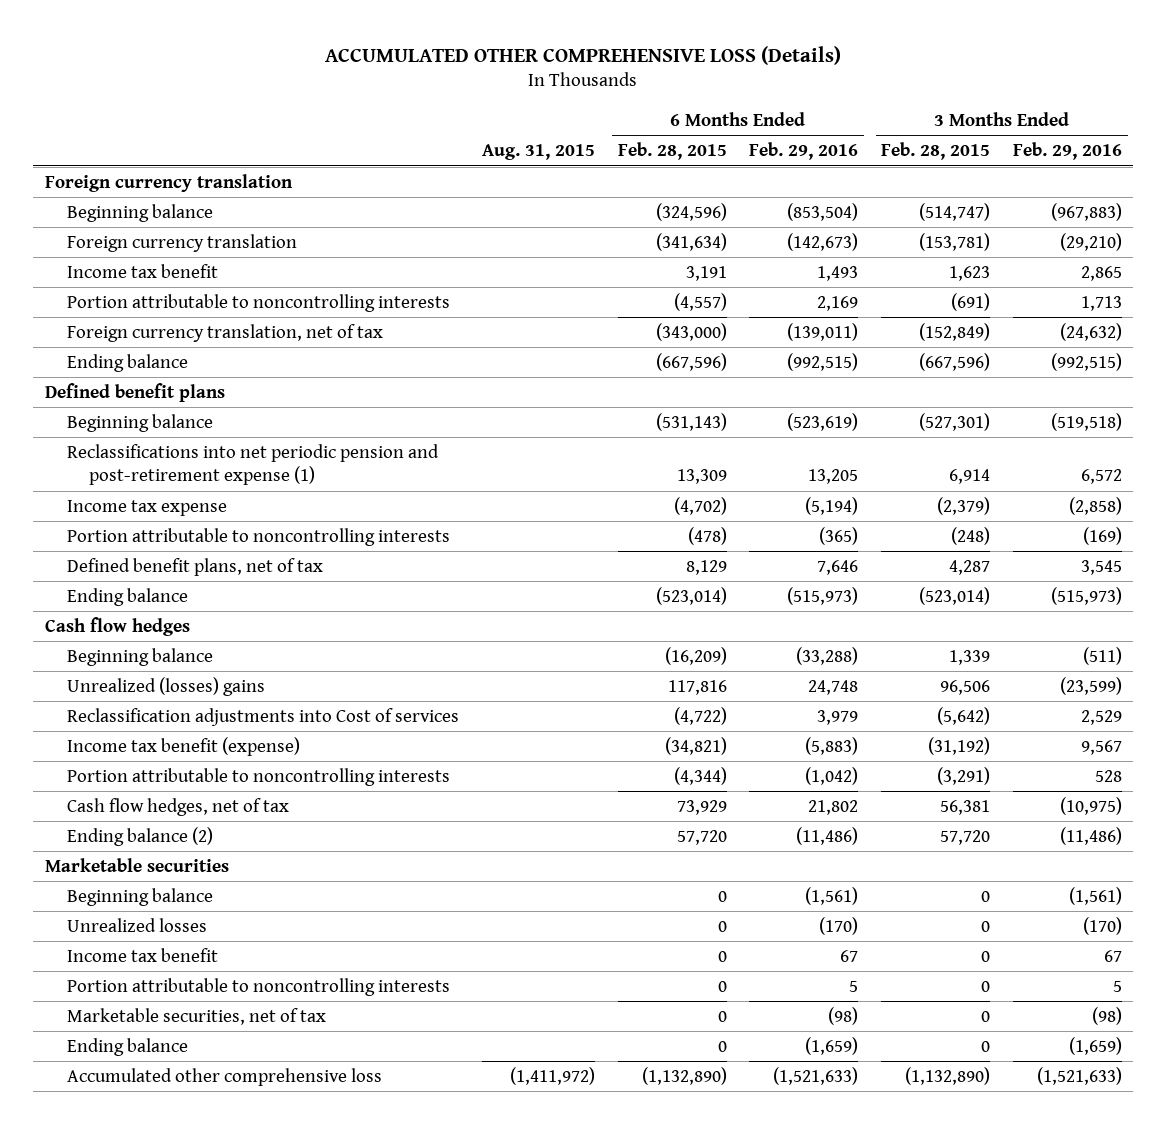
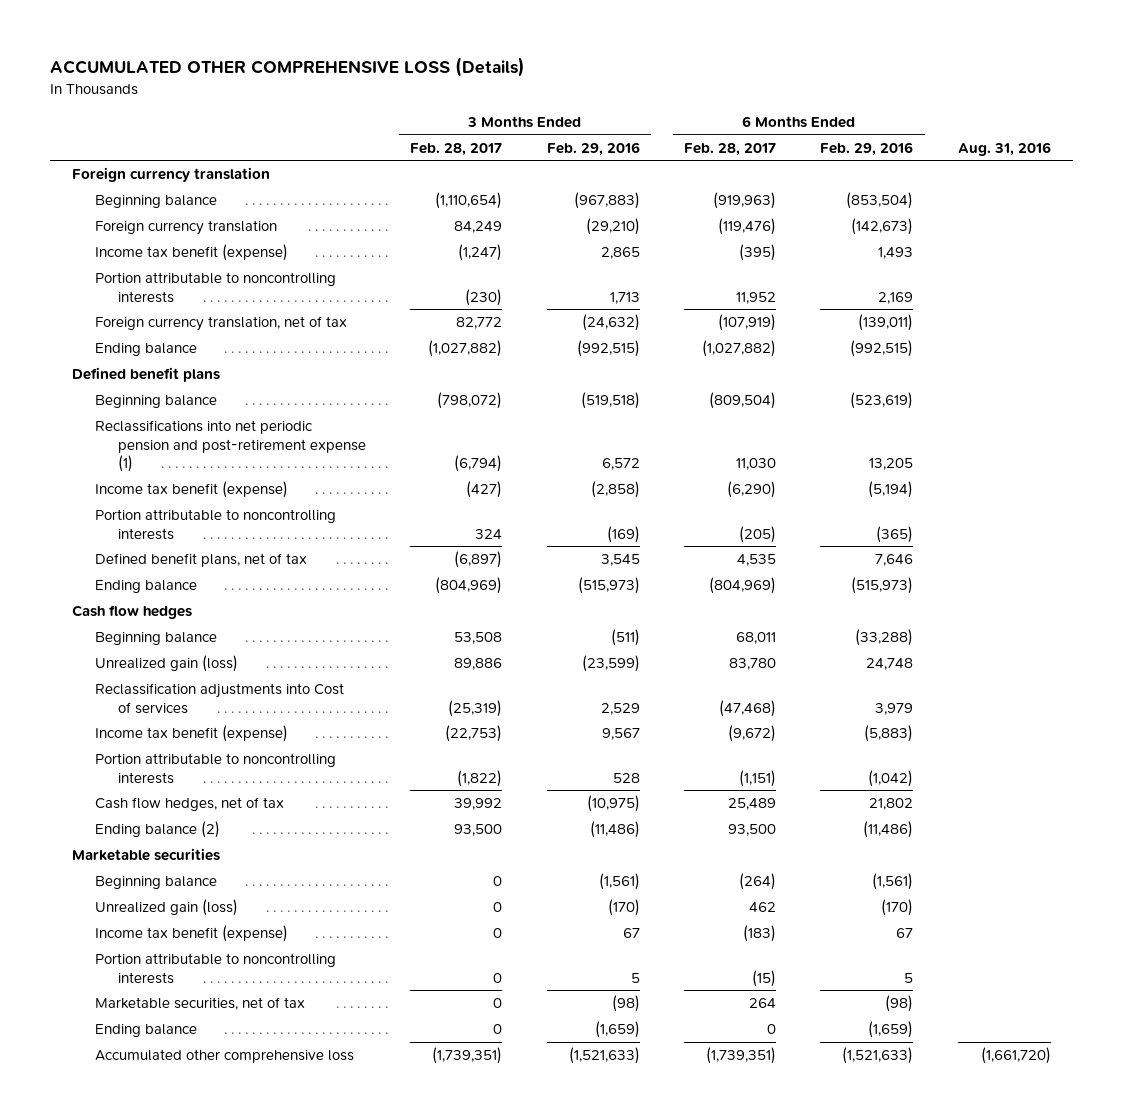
[481,144,595,161] Aug. 31, 2015 -> none
[617,142,727,161] Feb. 28, 2015 -> none
[881,142,991,161] Feb. 28, 2015 -> none
none -> [410,142,503,156] Feb. 28, 2017
none -> [683,142,776,156] Feb. 28, 2017
none -> [957,141,1051,156] Aug. 31, 2016
[67,263,219,278] Income tax benefit -> [94,244,288,262] Income tax benefit (expense)
[67,499,228,516] Income tax expense -> [94,481,288,499] Income tax benefit (expense)
[67,676,266,696] Unrealized (losses) gains -> [94,655,238,673] Unrealized gain (loss)
[67,917,208,932] Unrealized losses -> [94,899,238,917] Unrealized gain (loss)
[67,947,219,962] Income tax benefit -> [94,925,288,943] Income tax benefit (expense)

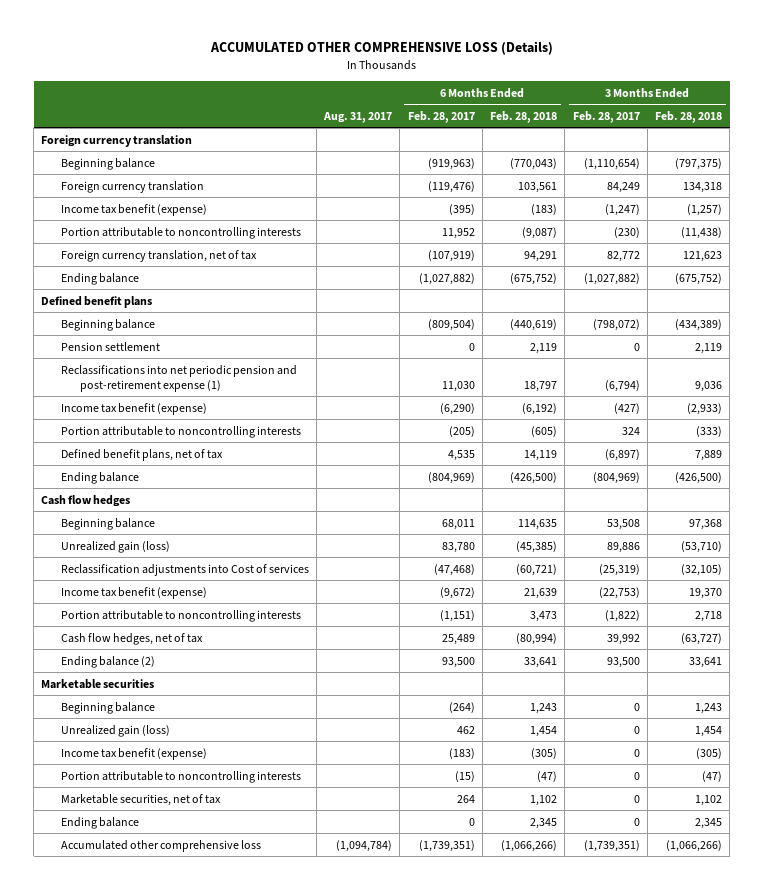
[546,141,640,156] Feb. 29, 2016 -> none
[820,141,914,156] Feb. 29, 2016 -> none
[957,141,1051,156] Aug. 31, 2016 -> none
none -> [323,111,393,123] Aug. 31, 2017
none -> [490,110,558,123] Feb. 28, 2018
none -> [655,110,723,123] Feb. 28, 2018
none -> [60,341,160,351] Pension settlement

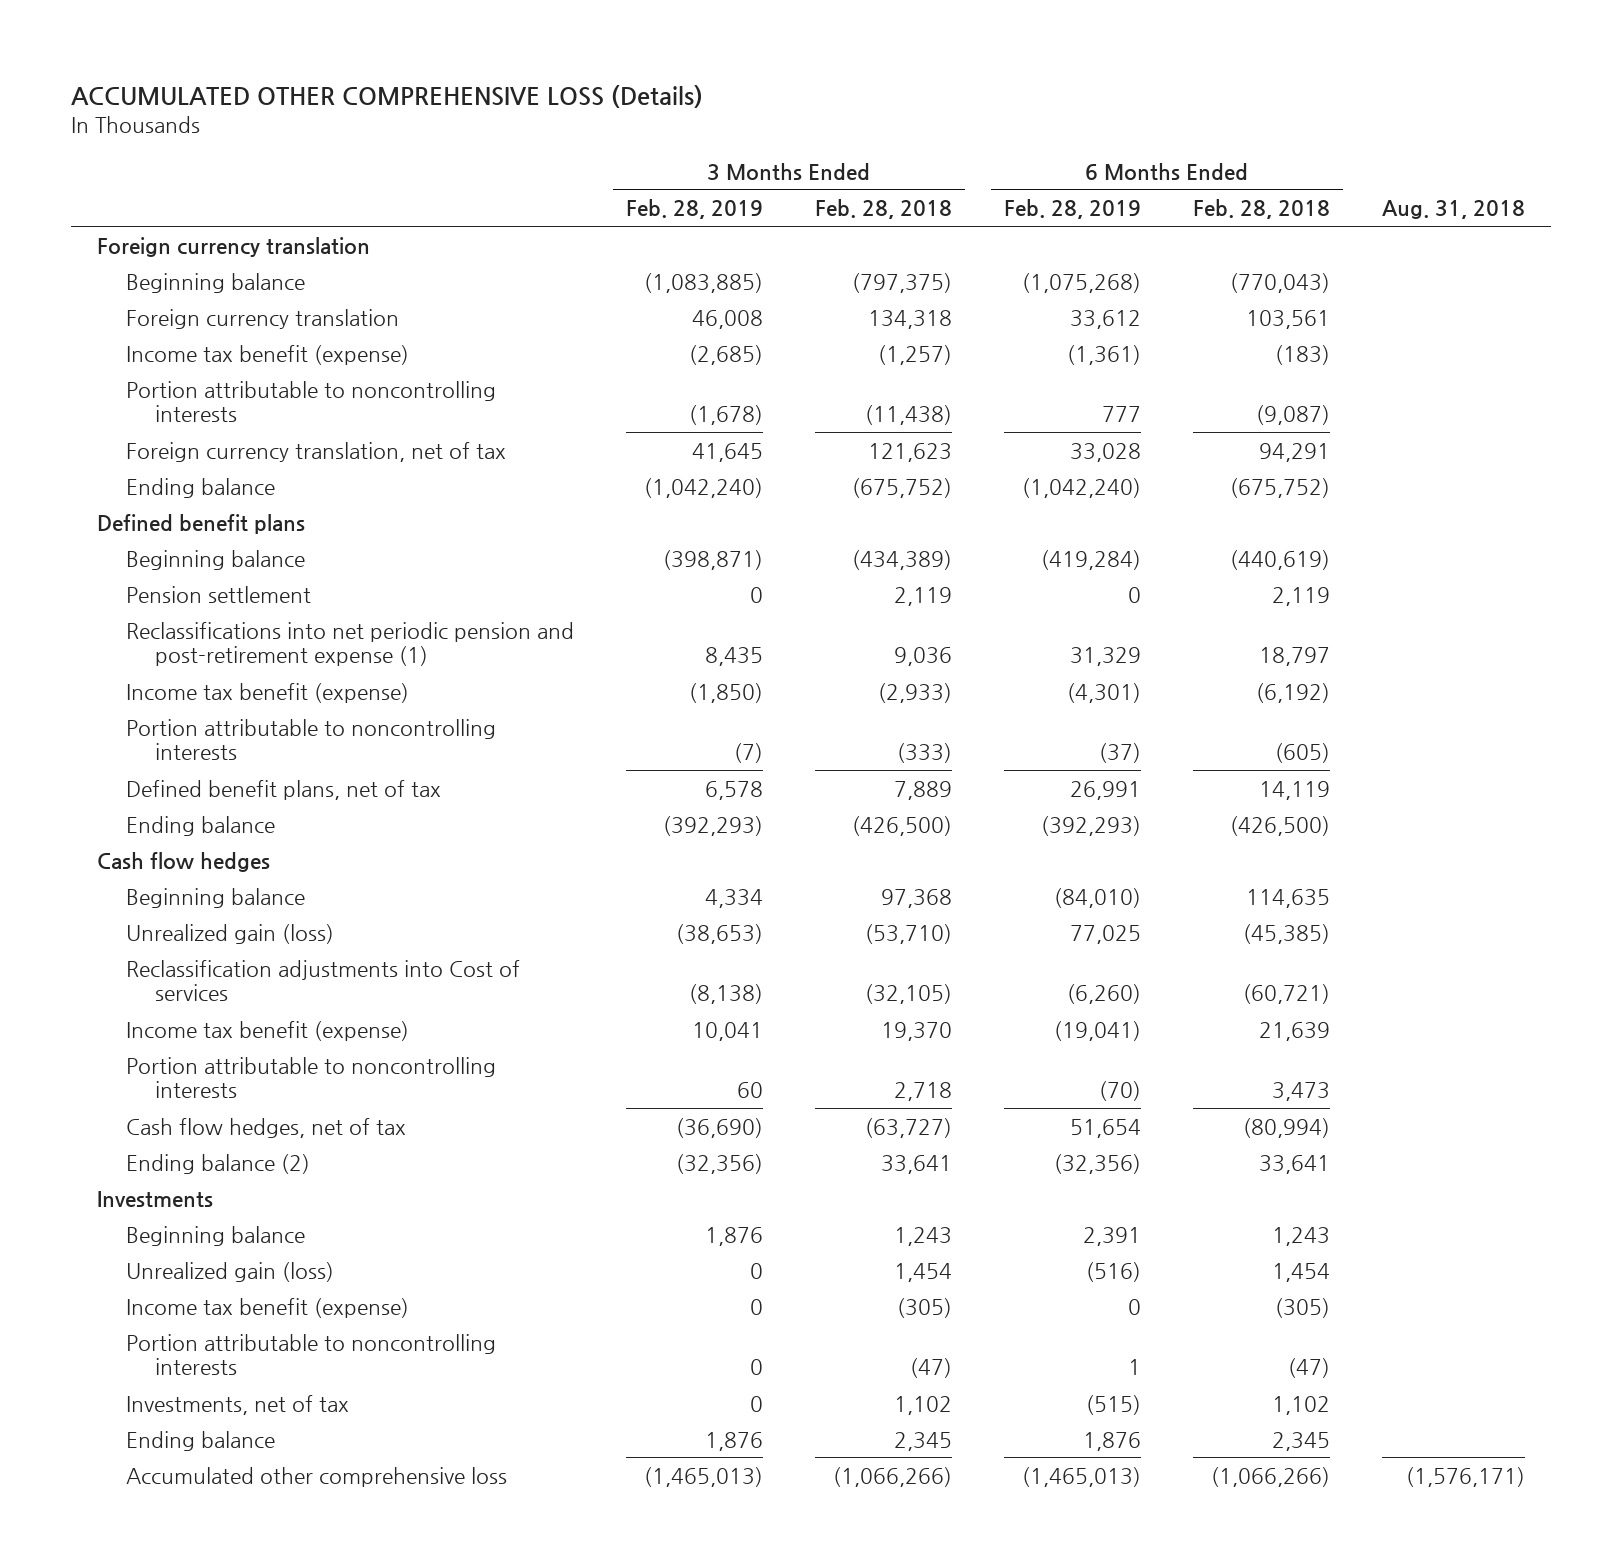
[323,111,393,123] Aug. 31, 2017 -> none
[407,110,475,123] Feb. 28, 2017 -> none
[572,110,640,123] Feb. 28, 2017 -> none
none -> [625,199,763,220] Feb. 28, 2019
none -> [1004,199,1142,220] Feb. 28, 2019
none -> [1382,200,1526,220] Aug. 31, 2018
[41,678,155,689] Marketable securities -> [97,1190,214,1207] Investments
[60,793,221,806] Marketable securities, net of tax -> [125,1394,349,1415] Investments, net of tax

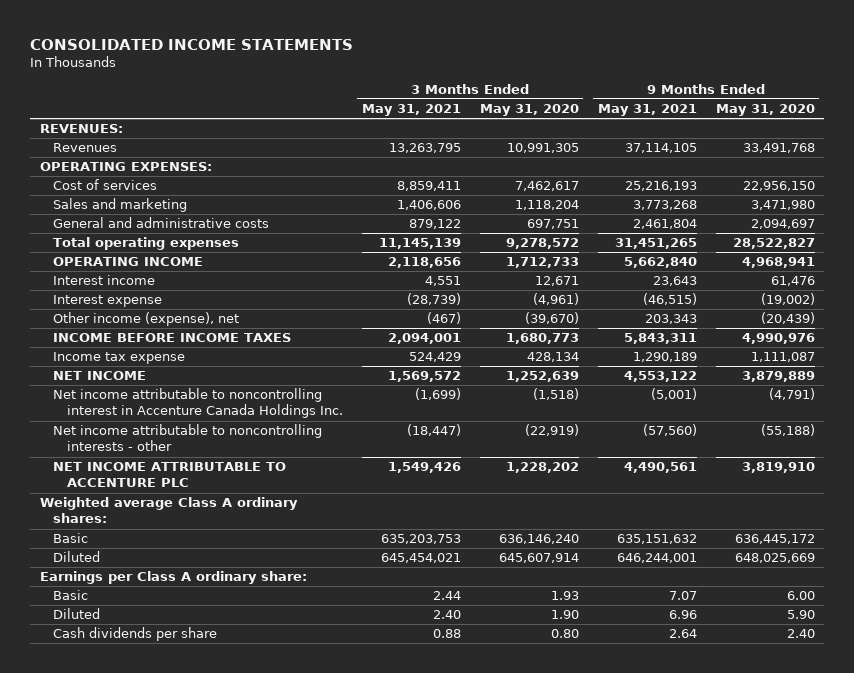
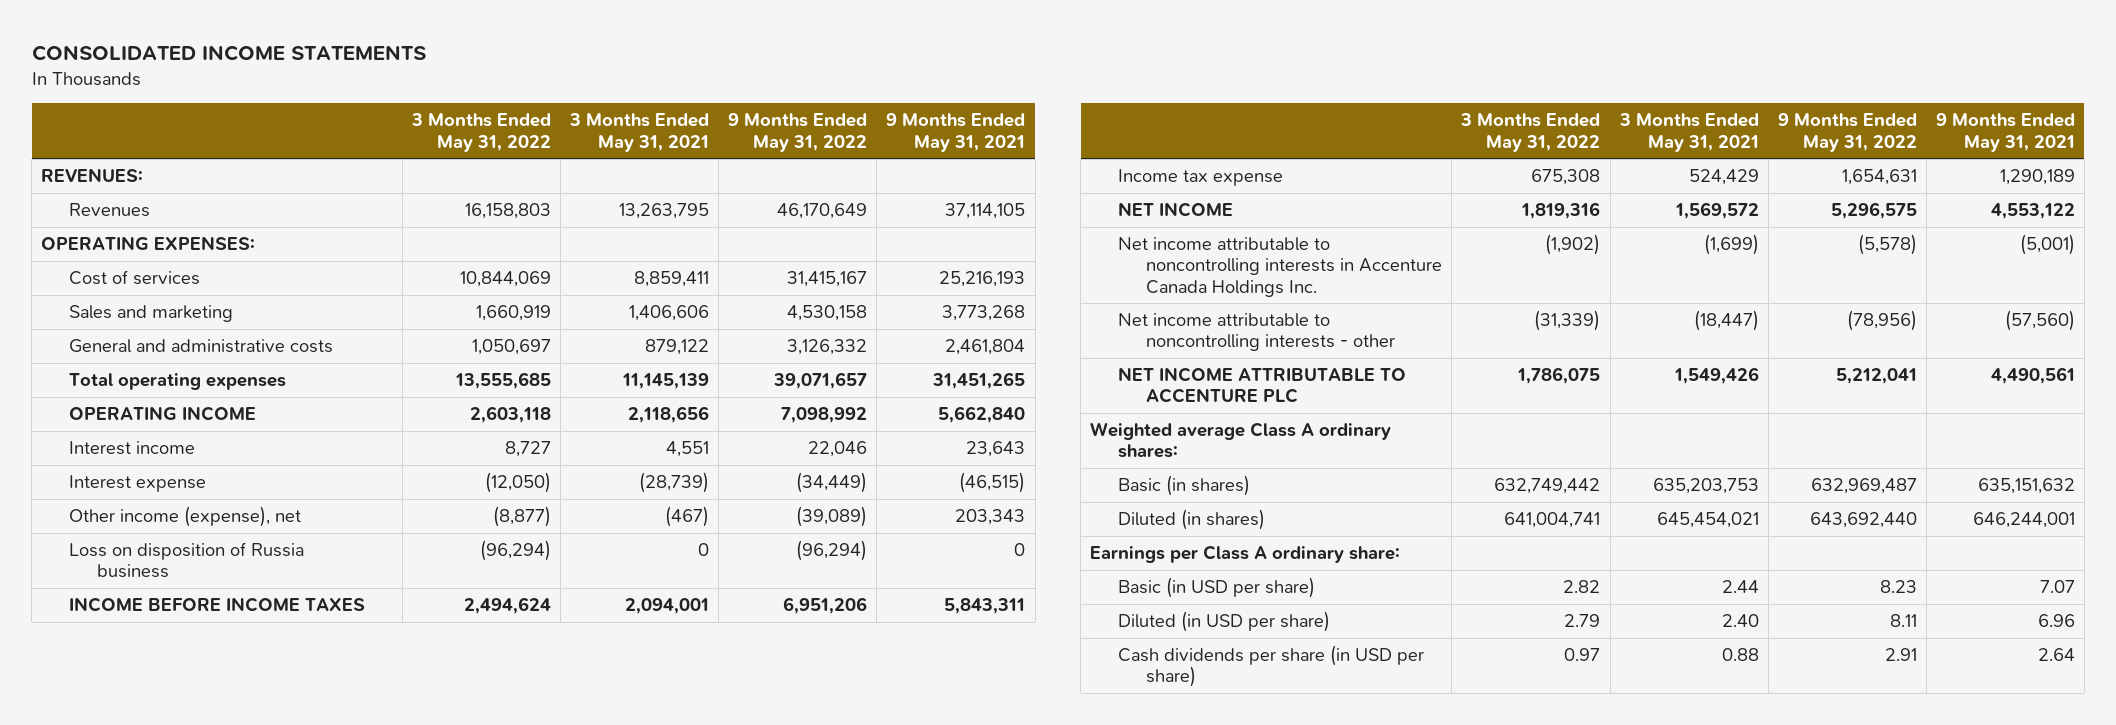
[479,104,579,117] May 31, 2020 -> none
[715,104,815,117] May 31, 2020 -> none
none -> [411,113,552,152] 3 Months Ended May 31, 2022
none -> [728,113,868,152] 9 Months Ended May 31, 2022
none -> [69,542,305,579] Loss on disposition of Russia business
[53,388,343,419] Net income attributable to noncontrolling interest in Accenture Canada Holdings Inc. -> [1118,237,1443,297] Net income attributable to noncontrolling interests in Accenture Canada Holdings Inc.
[53,533,89,544] Basic -> [1118,475,1251,497] Basic (in shares)
[53,551,101,563] Diluted -> [1118,509,1266,531] Diluted (in shares)
[53,590,89,601] Basic -> [1118,577,1316,599] Basic (in USD per share)
[53,608,101,620] Diluted -> [1118,611,1331,633] Diluted (in USD per share)
[53,627,218,642] Cash dividends per share -> [1118,645,1425,688] Cash dividends per share (in USD per share)

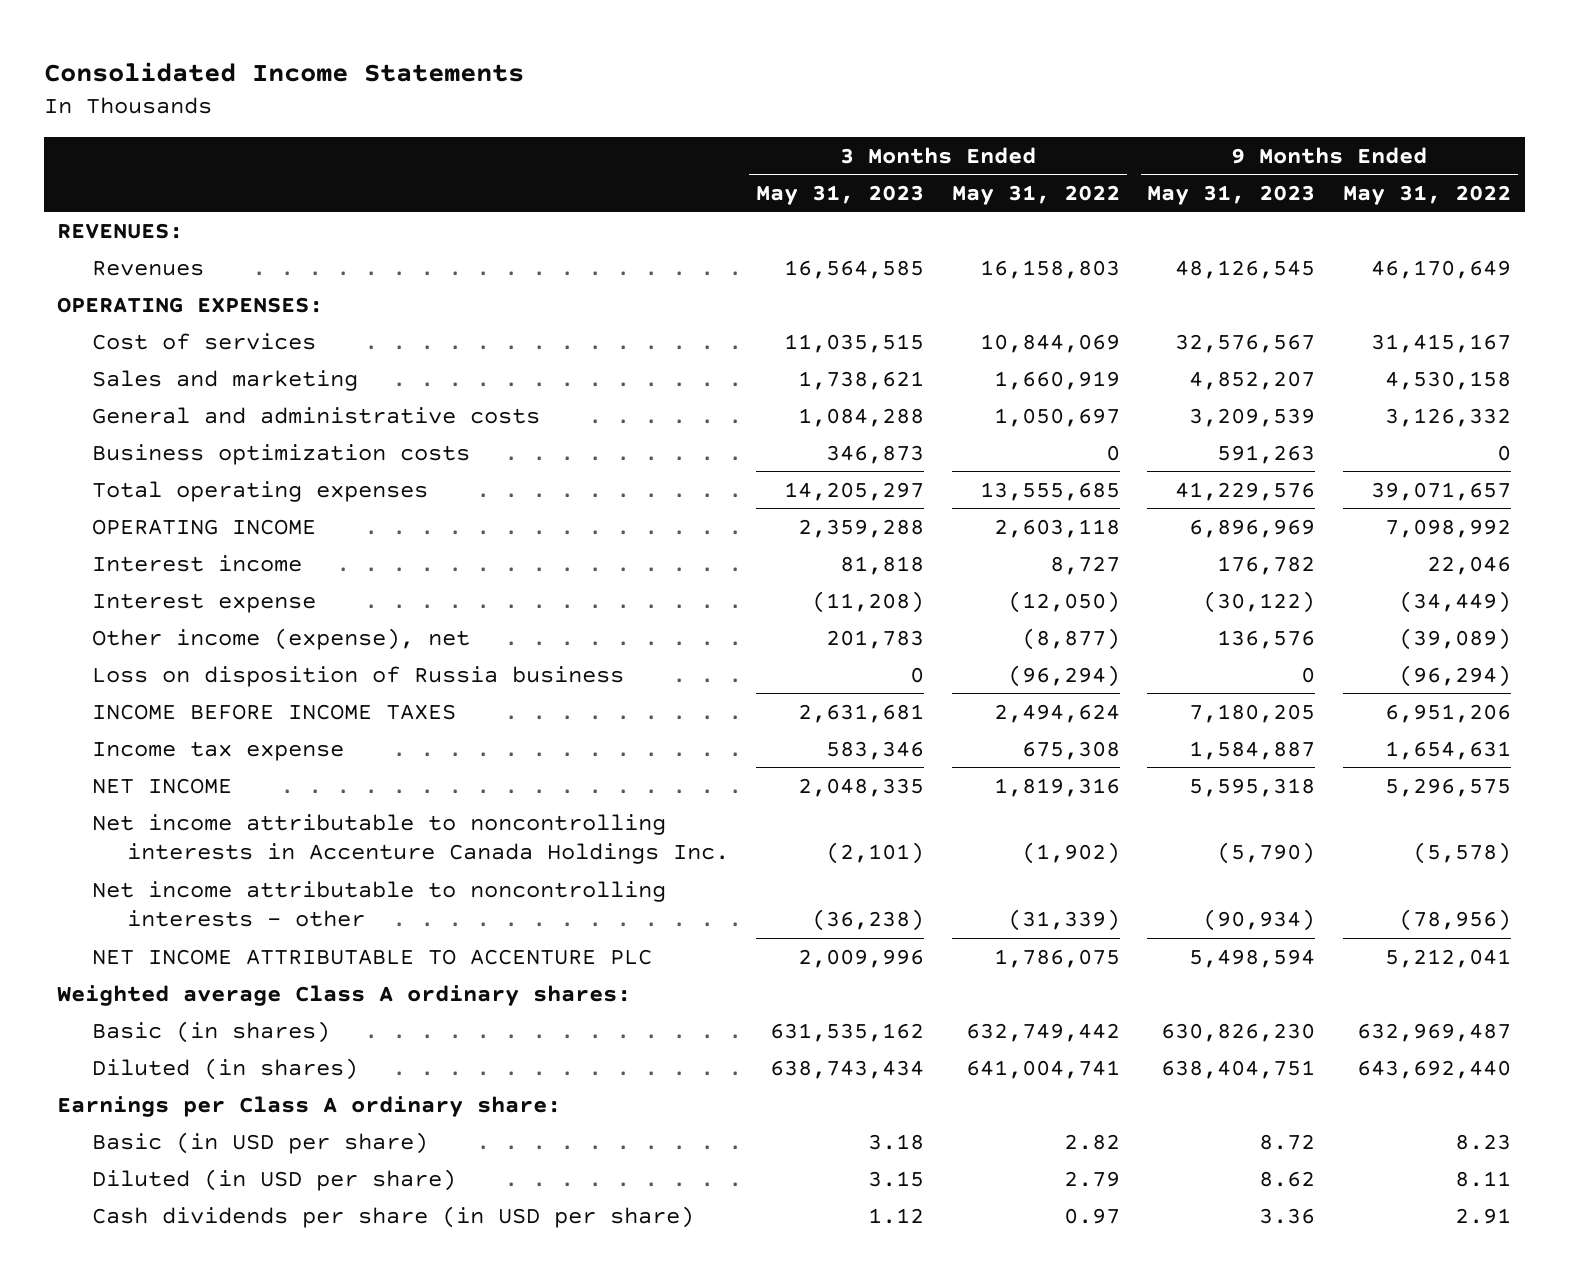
[31,45,426,62] CONSOLIDATED INCOME STATEMENTS -> [43,61,524,82] Consolidated Income Statements
[569,113,710,152] 3 Months Ended May 31, 2021 -> none
[886,113,1026,152] 9 Months Ended May 31, 2021 -> none
none -> [756,184,925,205] May 31, 2023
none -> [1147,184,1316,205] May 31, 2023
none -> [92,443,471,465] Business optimization costs

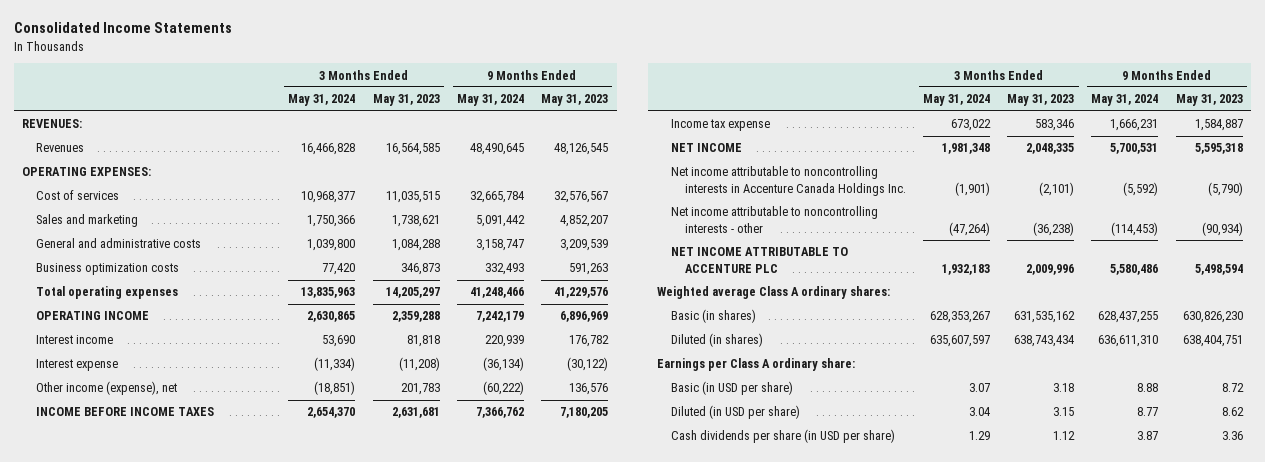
[951,184,1120,205] May 31, 2022 -> none
[1343,184,1512,205] May 31, 2022 -> none
none -> [288,94,356,107] May 31, 2024
none -> [456,94,524,107] May 31, 2024
[92,665,625,687] Loss on disposition of Russia business -> none

